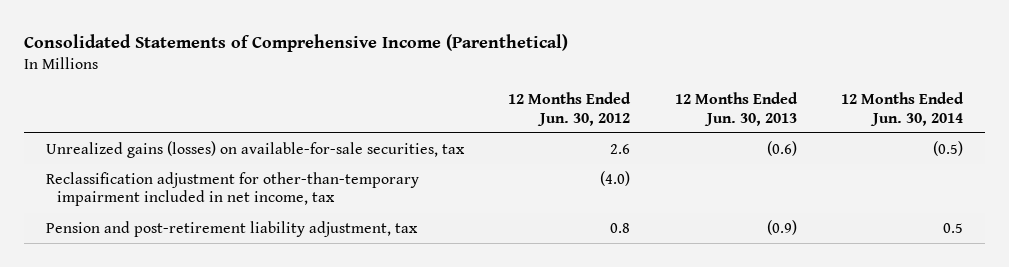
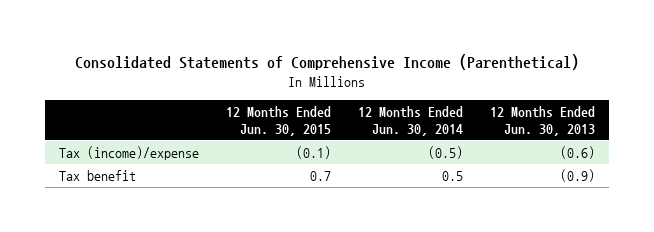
[508,92,632,126] 12 Months Ended Jun. 30, 2012 -> none
none -> [226,105,332,137] 12 Months Ended Jun. 30, 2015
[45,171,419,207] Reclassification adjustment for other-than-temporary impairment included in net income, tax -> none
[45,140,465,158] Unrealized gains (losses) on available-for-sale securities, tax -> [58,145,199,160] Tax (income)/expense
[45,220,418,237] Pension and post-retirement liability adjustment, tax -> [58,169,136,181] Tax benefit

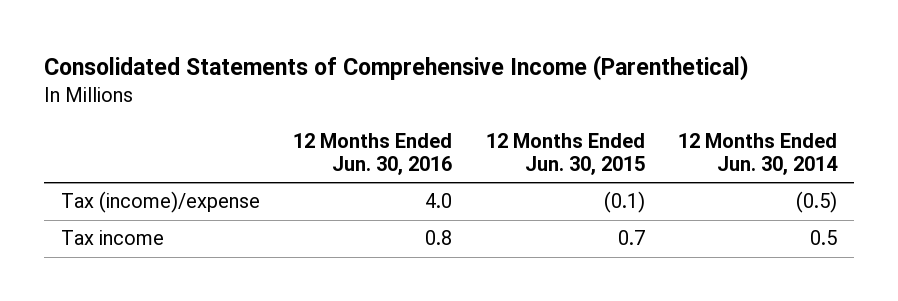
[490,105,596,137] 12 Months Ended Jun. 30, 2013 -> none
none -> [293,132,453,175] 12 Months Ended Jun. 30, 2016
[58,169,136,181] Tax benefit -> [61,230,165,246] Tax income

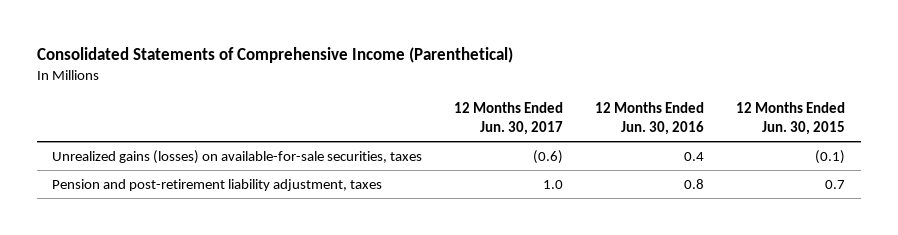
[678,132,839,175] 12 Months Ended Jun. 30, 2014 -> none
none -> [454,102,564,136] 12 Months Ended Jun. 30, 2017
[61,191,261,214] Tax (income)/expense -> none
none -> [52,149,423,164] Unrealized gains (losses) on available-for-sale securities, taxes
[61,230,165,246] Tax income -> [52,178,383,191] Pension and post-retirement liability adjustment, taxes

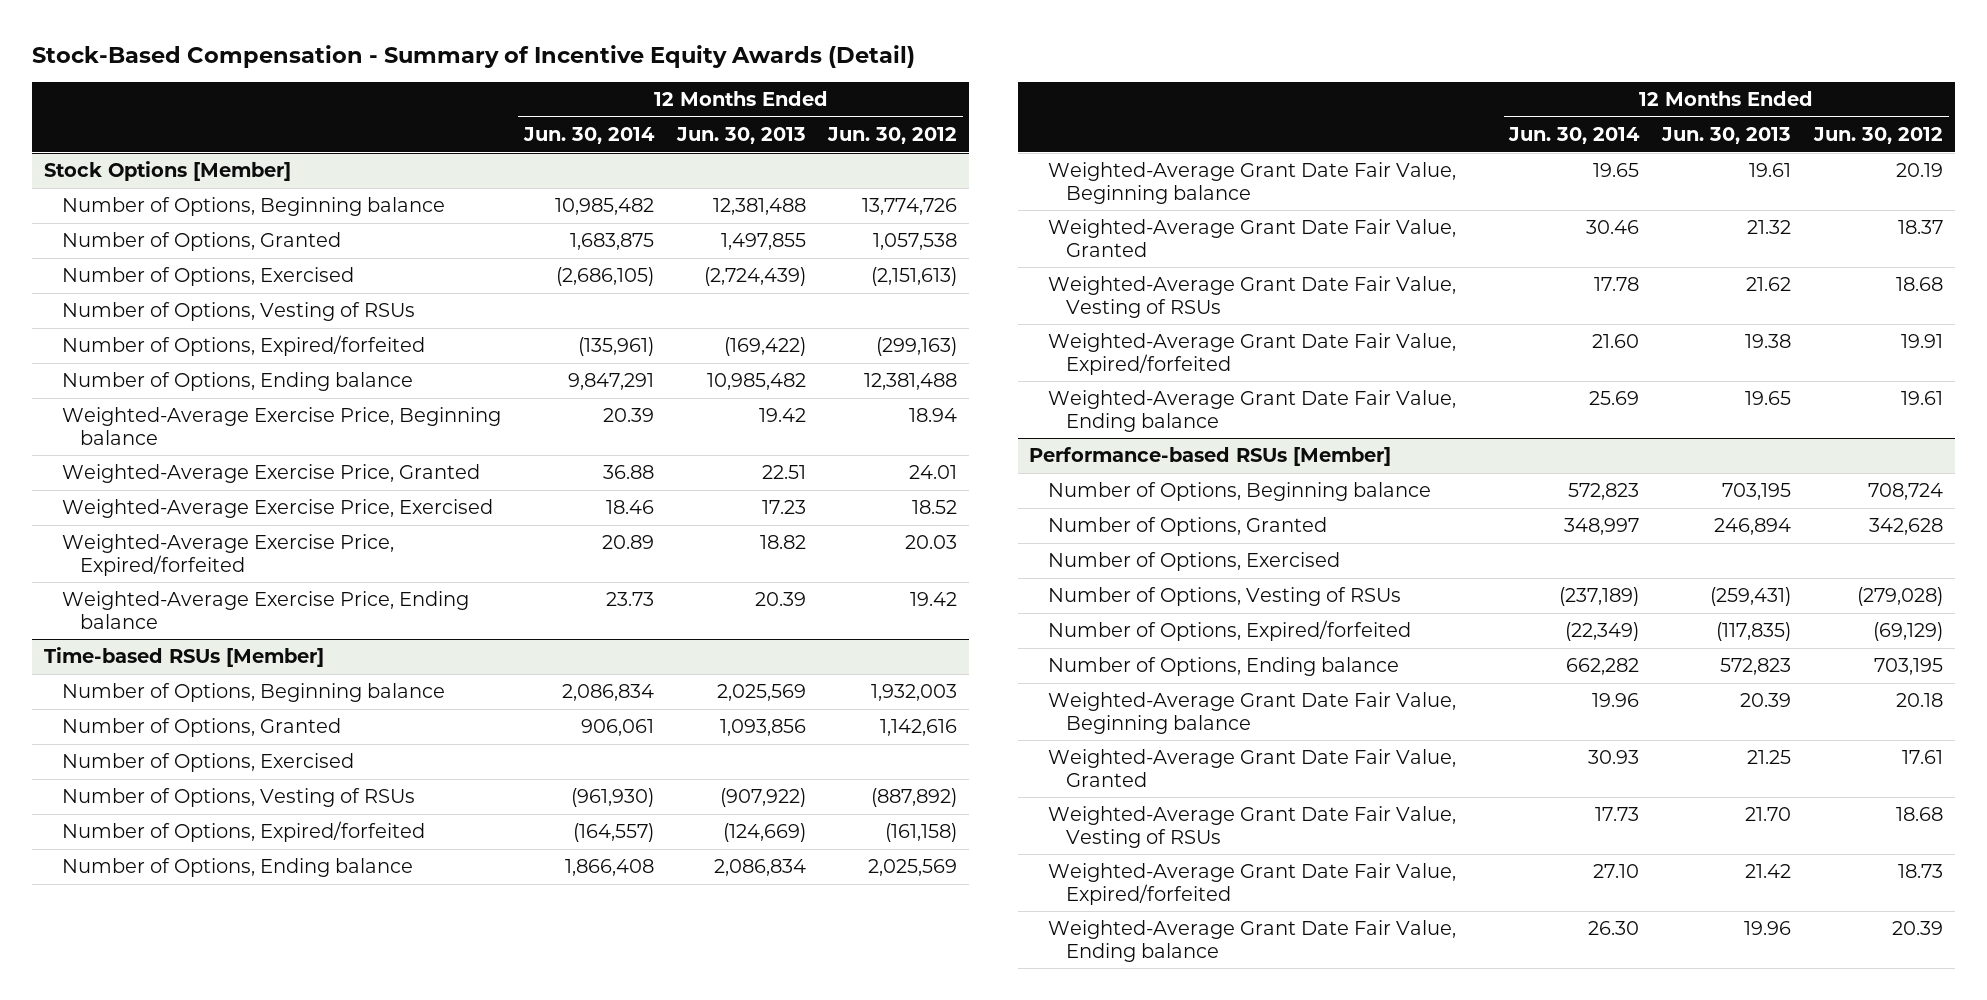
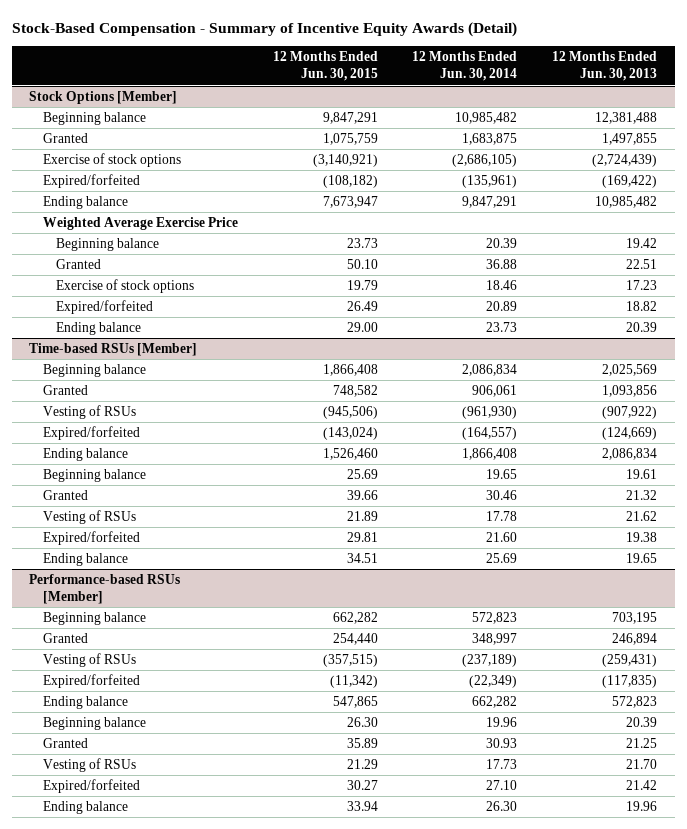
[827,127,958,145] Jun. 30, 2012 -> none
none -> [272,51,378,82] 12 Months Ended Jun. 30, 2015
[61,302,415,322] Number of Options, Vesting of RSUs -> none
[61,197,445,217] Number of Options, Beginning balance -> [42,112,146,126] Beginning balance
[61,232,341,252] Number of Options, Granted -> [42,133,88,144] Granted
[61,267,354,287] Number of Options, Exercised -> [42,153,181,168] Exercise of stock options
[61,335,425,357] Number of Options, Expired/forfeited -> [42,174,140,189] Expired/forfeited
[61,372,413,392] Number of Options, Ending balance -> [42,196,128,210] Ending balance
none -> [42,217,238,231] Weighted Average Exercise Price
[61,407,501,445] Weighted-Average Exercise Price, Beginning balance -> [55,238,159,252] Beginning balance
[61,464,480,484] Weighted-Average Exercise Price, Granted -> [55,259,101,270] Granted
[61,499,493,519] Weighted-Average Exercise Price, Exercised -> [55,279,194,294] Exercise of stock options
[61,534,394,576] Weighted-Average Exercise Price, Expired/forfeited -> [55,300,153,315] Expired/forfeited
[61,591,469,629] Weighted-Average Exercise Price, Ending balance -> [55,322,141,336] Ending balance
[61,753,354,773] Number of Options, Exercised -> none
[61,683,445,703] Number of Options, Beginning balance -> [42,364,146,378] Beginning balance
[61,718,341,738] Number of Options, Granted -> [42,385,88,396] Granted
[61,788,415,808] Number of Options, Vesting of RSUs -> [42,405,136,420] Vesting of RSUs
[61,821,425,843] Number of Options, Expired/forfeited -> [42,426,140,441] Expired/forfeited
[61,858,413,878] Number of Options, Ending balance -> [42,448,128,462] Ending balance
[1047,162,1456,204] Weighted-Average Grant Date Fair Value, Beginning balance -> [42,469,146,483] Beginning balance
[1047,219,1456,257] Weighted-Average Grant Date Fair Value, Granted -> [42,490,88,501] Granted
[1047,276,1456,318] Weighted-Average Grant Date Fair Value, Vesting of RSUs -> [42,510,136,525] Vesting of RSUs
[1047,333,1456,375] Weighted-Average Grant Date Fair Value, Expired/forfeited -> [42,531,140,546] Expired/forfeited
[1047,390,1456,432] Weighted-Average Grant Date Fair Value, Ending balance -> [42,553,128,567] Ending balance
[1047,552,1340,572] Number of Options, Exercised -> none
[1047,482,1431,502] Number of Options, Beginning balance -> [42,612,146,626] Beginning balance
[1047,517,1327,537] Number of Options, Granted -> [42,633,88,644] Granted
[1047,587,1401,607] Number of Options, Vesting of RSUs -> [42,653,136,668] Vesting of RSUs
[1047,620,1411,642] Number of Options, Expired/forfeited -> [42,674,140,689] Expired/forfeited
[1047,657,1399,677] Number of Options, Ending balance -> [42,696,128,710] Ending balance
[1047,692,1456,734] Weighted-Average Grant Date Fair Value, Beginning balance -> [42,717,146,731] Beginning balance
[1047,749,1456,787] Weighted-Average Grant Date Fair Value, Granted -> [42,738,88,749] Granted
[1047,806,1456,848] Weighted-Average Grant Date Fair Value, Vesting of RSUs -> [42,758,136,773] Vesting of RSUs
[1047,863,1456,905] Weighted-Average Grant Date Fair Value, Expired/forfeited -> [42,779,140,794] Expired/forfeited
[1047,920,1456,962] Weighted-Average Grant Date Fair Value, Ending balance -> [42,801,128,815] Ending balance

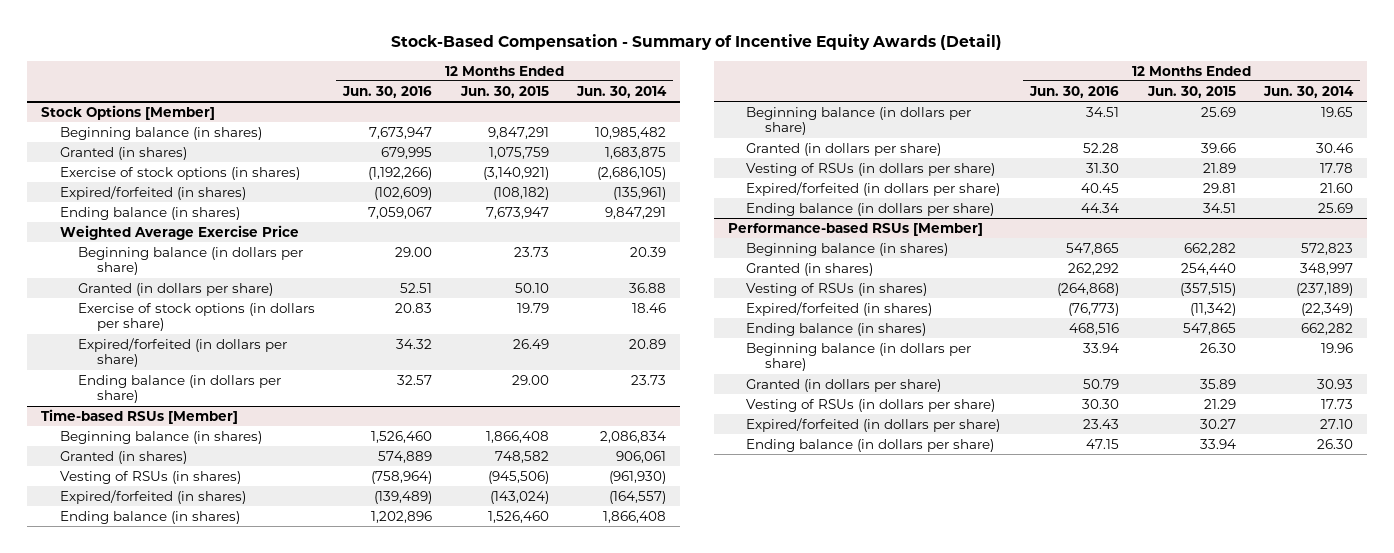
[552,51,658,82] 12 Months Ended Jun. 30, 2013 -> none
none -> [342,85,433,98] Jun. 30, 2016
[42,112,146,126] Beginning balance -> [59,126,262,140] Beginning balance (in shares)
[42,133,88,144] Granted -> [59,146,187,160] Granted (in shares)
[42,153,181,168] Exercise of stock options -> [59,166,300,180] Exercise of stock options (in shares)
[42,174,140,189] Expired/forfeited -> [59,185,246,200] Expired/forfeited (in shares)
[42,196,128,210] Ending balance -> [59,206,240,220] Ending balance (in shares)
[55,238,159,252] Beginning balance -> [78,246,304,276] Beginning balance (in dollars per share)
[55,259,101,270] Granted -> [78,282,274,296] Granted (in dollars per share)
[55,279,194,294] Exercise of stock options -> [78,302,316,332] Exercise of stock options (in dollars per share)
[55,300,153,315] Expired/forfeited -> [78,337,288,368] Expired/forfeited (in dollars per share)
[55,322,141,336] Ending balance -> [78,374,282,404] Ending balance (in dollars per share)
[42,364,146,378] Beginning balance -> [59,430,262,444] Beginning balance (in shares)
[42,385,88,396] Granted -> [59,450,187,464] Granted (in shares)
[42,405,136,420] Vesting of RSUs -> [59,470,241,484] Vesting of RSUs (in shares)
[42,426,140,441] Expired/forfeited -> [59,489,246,504] Expired/forfeited (in shares)
[42,448,128,462] Ending balance -> [59,510,240,524] Ending balance (in shares)
[42,469,146,483] Beginning balance -> [746,106,972,136] Beginning balance (in dollars per share)
[42,490,88,501] Granted -> [746,142,942,156] Granted (in dollars per share)
[42,510,136,525] Vesting of RSUs -> [746,162,996,176] Vesting of RSUs (in dollars per share)
[42,531,140,546] Expired/forfeited -> [746,181,1001,196] Expired/forfeited (in dollars per share)
[42,553,128,567] Ending balance -> [746,202,995,216] Ending balance (in dollars per share)
[42,612,146,626] Beginning balance -> [746,242,949,256] Beginning balance (in shares)
[42,633,88,644] Granted -> [746,262,874,276] Granted (in shares)
[42,653,136,668] Vesting of RSUs -> [746,282,928,296] Vesting of RSUs (in shares)
[42,674,140,689] Expired/forfeited -> [746,301,933,316] Expired/forfeited (in shares)
[42,696,128,710] Ending balance -> [746,322,927,336] Ending balance (in shares)
[42,717,146,731] Beginning balance -> [746,342,972,372] Beginning balance (in dollars per share)
[42,738,88,749] Granted -> [746,378,942,392] Granted (in dollars per share)
[42,758,136,773] Vesting of RSUs -> [746,398,996,412] Vesting of RSUs (in dollars per share)
[42,779,140,794] Expired/forfeited -> [746,417,1001,432] Expired/forfeited (in dollars per share)
[42,801,128,815] Ending balance -> [746,438,995,452] Ending balance (in dollars per share)

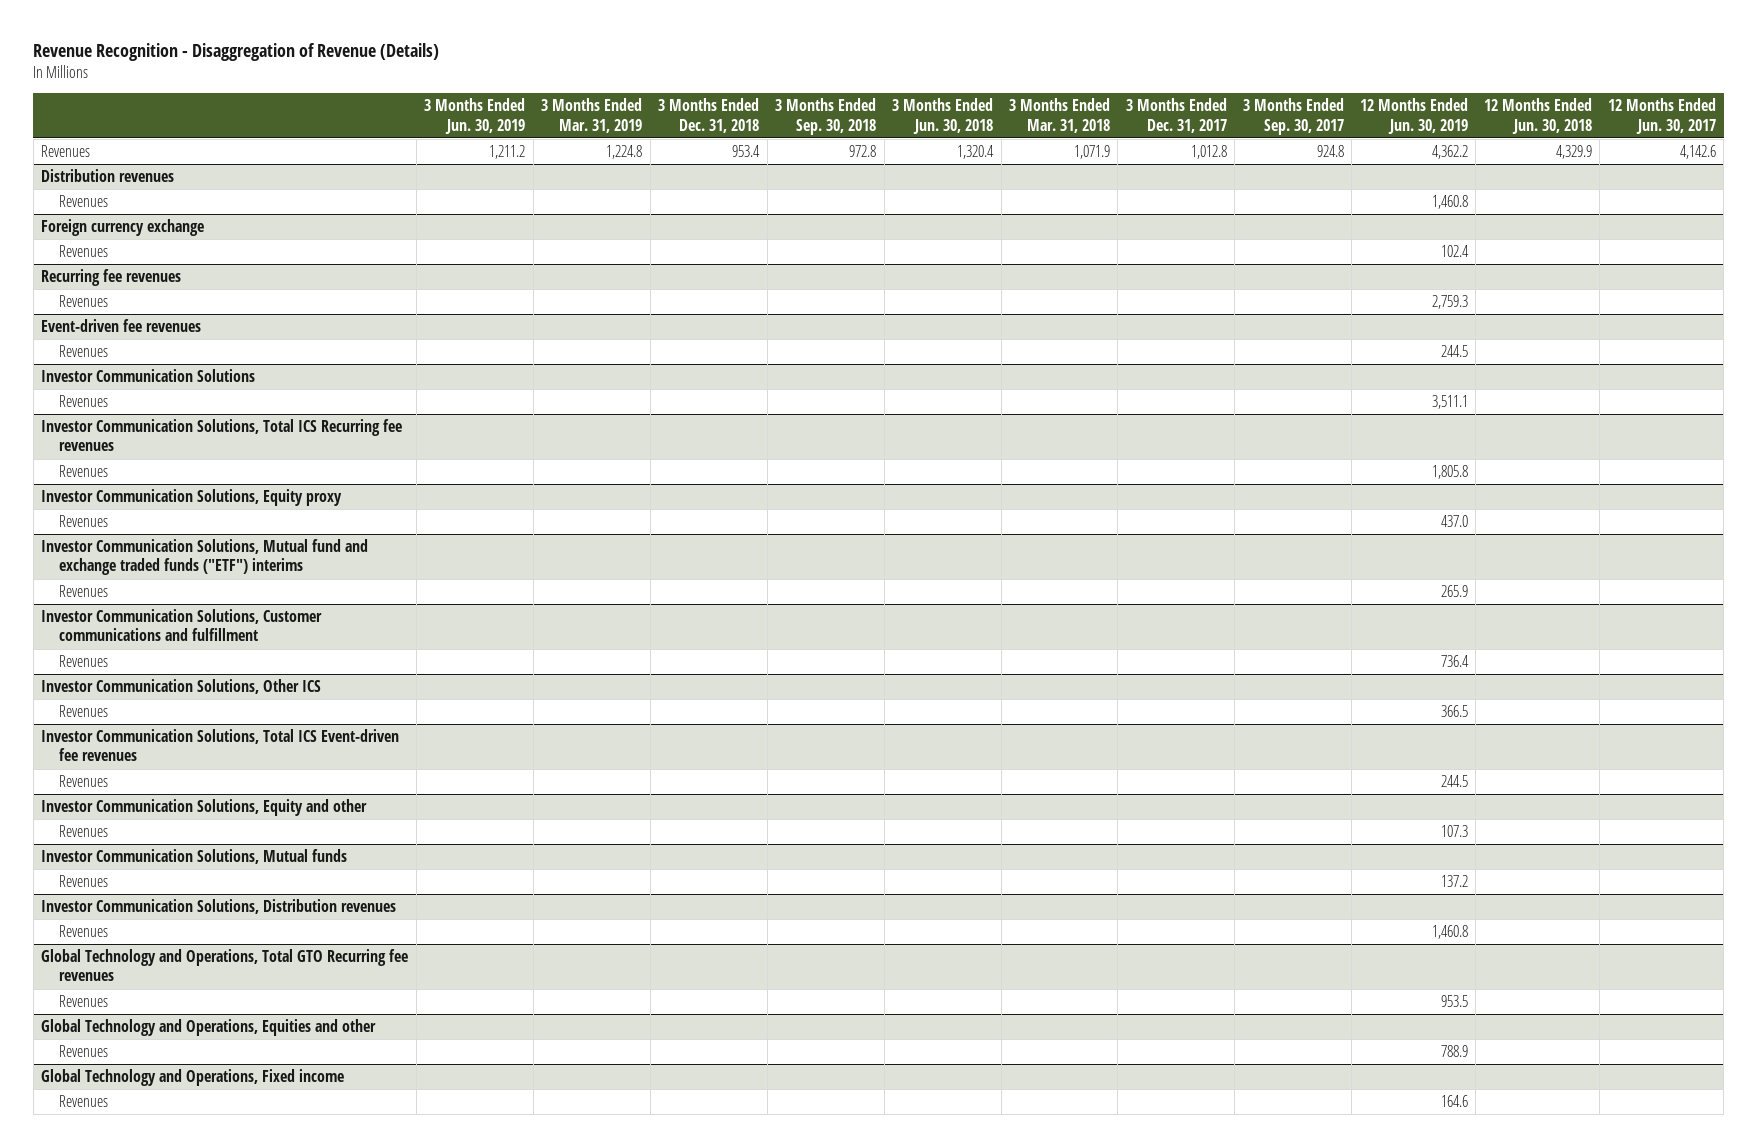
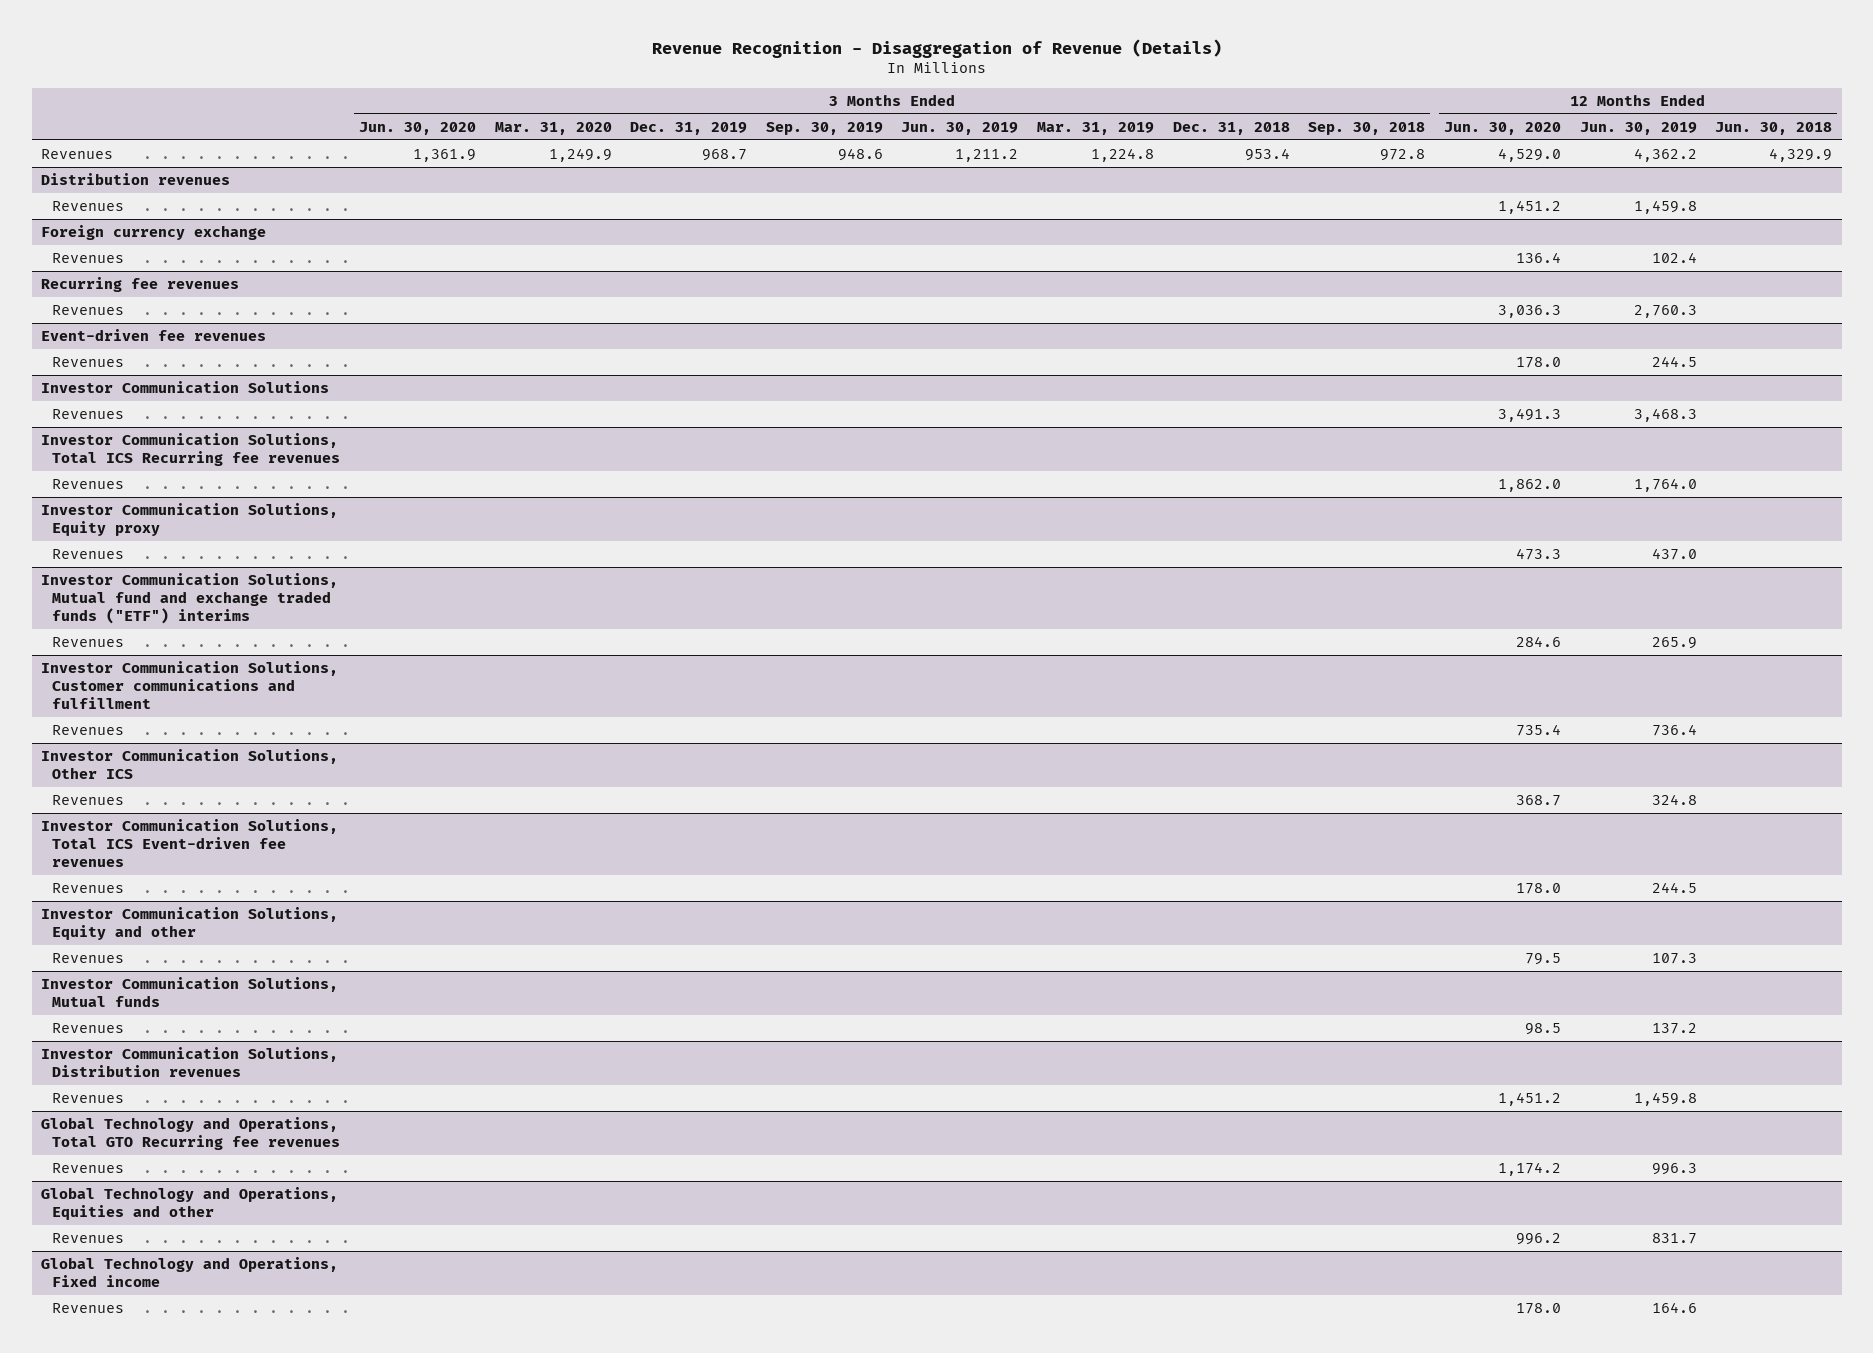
[892,98,994,134] 3 Months Ended Jun. 30, 2018 -> none
[1009,98,1111,133] 3 Months Ended Mar. 31, 2018 -> none
[1125,98,1227,133] 3 Months Ended Dec. 31, 2017 -> none
[1242,98,1344,135] 3 Months Ended Sep. 30, 2017 -> none
[1607,98,1716,134] 12 Months Ended Jun. 30, 2017 -> none
none -> [358,122,476,136] Jun. 30, 2020
none -> [494,122,612,136] Mar. 31, 2020
none -> [630,122,748,136] Dec. 31, 2019
none -> [765,122,883,136] Sep. 30, 2019
none -> [1443,122,1561,136] Jun. 30, 2020
[1431,195,1468,210] 1,460.8 -> [1633,200,1697,215] 1,459.8
[1431,295,1468,310] 2,759.3 -> [1633,305,1697,319] 2,760.3
[1431,395,1468,410] 3,511.1 -> [1633,408,1697,423] 3,468.3
[1431,465,1468,480] 1,805.8 -> [1633,478,1697,493] 1,764.0
[1440,705,1468,718] 366.5 -> [1651,794,1697,806] 324.8
[1431,925,1468,940] 1,460.8 -> [1633,1092,1697,1107] 1,459.8
[1440,995,1468,1008] 953.5 -> [1651,1163,1697,1176] 996.3
[1440,1045,1468,1058] 788.9 -> [1651,1233,1697,1245] 831.7

